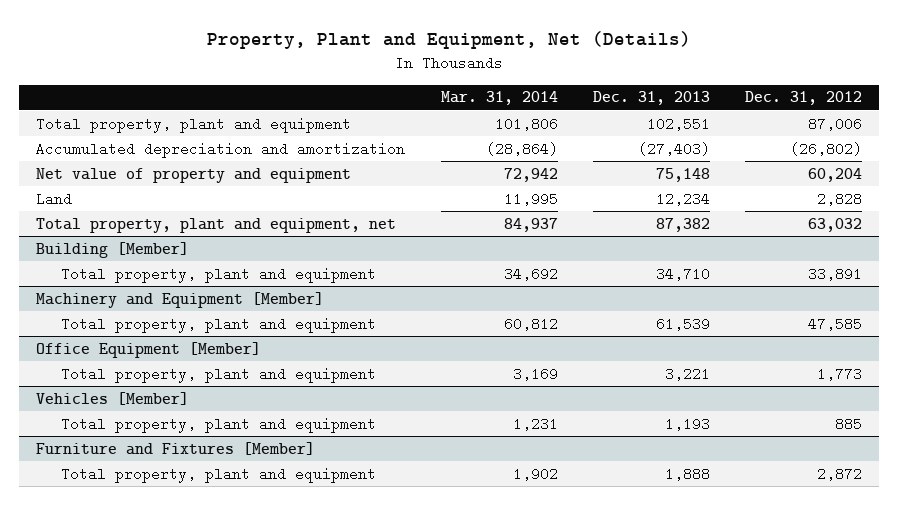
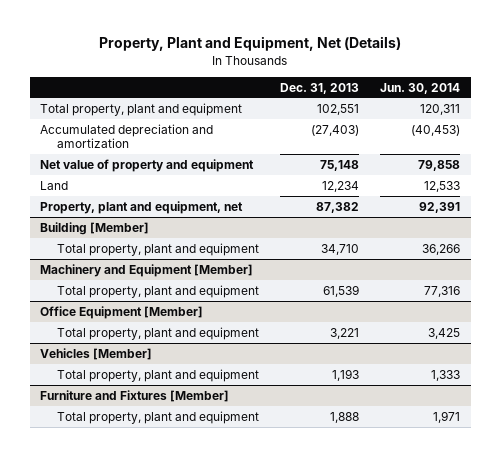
[440,91,558,106] Mar. 31, 2014 -> none
[744,91,862,106] Dec. 31, 2012 -> none
none -> [380,82,461,94] Jun. 30, 2014
[36,217,397,233] Total property, plant and equipment, net -> [40,200,244,214] Property, plant and equipment, net

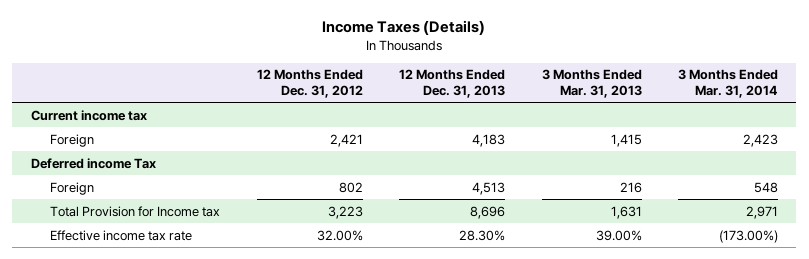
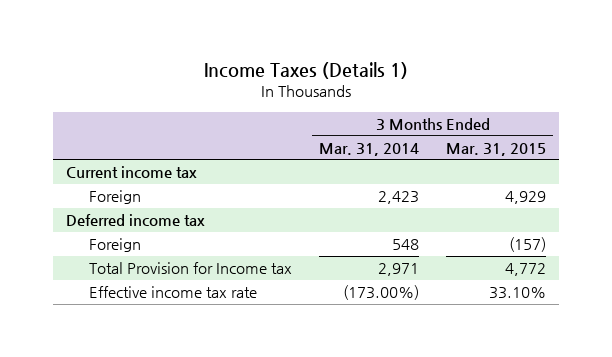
[322,20,486,36] Income Taxes (Details) -> [203,62,408,80] Income Taxes (Details 1)
[256,69,363,98] 12 Months Ended Dec. 31, 2012 -> none
[399,69,506,98] 12 Months Ended Dec. 31, 2013 -> none
[541,69,642,98] 3 Months Ended Mar. 31, 2013 -> none
none -> [445,142,546,156] Mar. 31, 2015
[30,157,156,169] Deferred income Tax -> [65,214,205,227] Deferred income tax

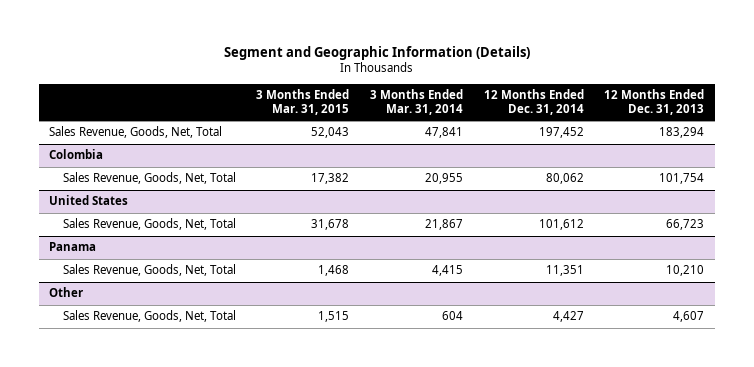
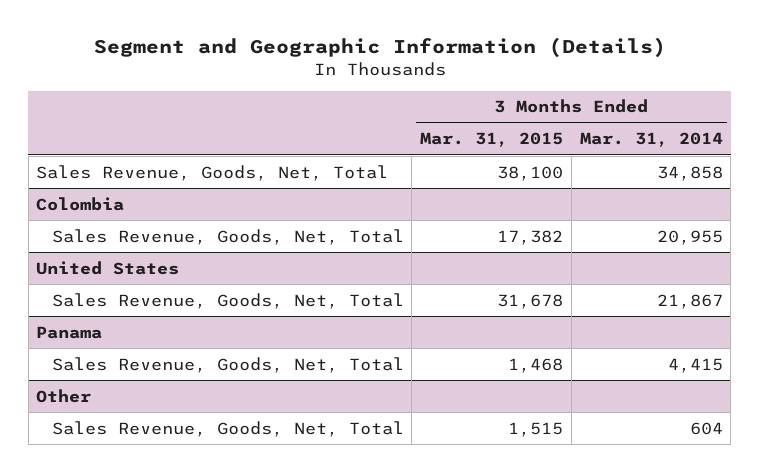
[483,89,584,116] 12 Months Ended Dec. 31, 2014 -> none
[604,89,705,116] 12 Months Ended Dec. 31, 2013 -> none
[311,127,350,139] 52,043 -> [497,165,564,181] 38,100
[424,127,463,139] 47,841 -> [656,165,723,181] 34,858

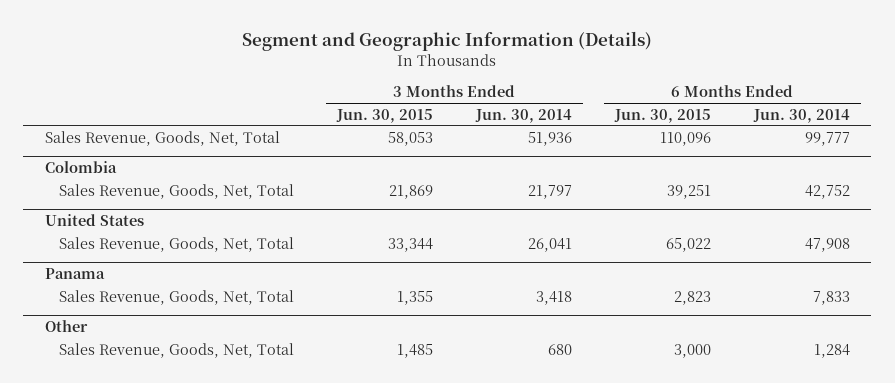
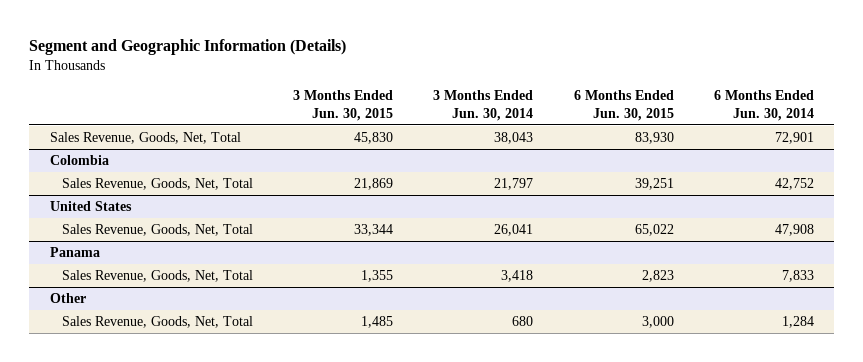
[387,131,433,146] 58,053 -> [354,131,394,144] 45,830
[527,131,572,146] 51,936 -> [494,131,534,144] 38,043
[659,131,711,146] 110,096 -> [634,131,674,144] 83,930
[804,131,850,146] 99,777 -> [774,131,814,144] 72,901

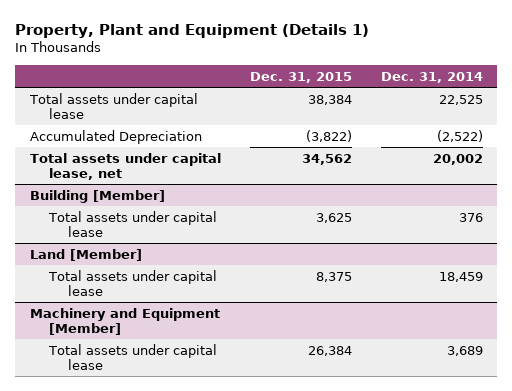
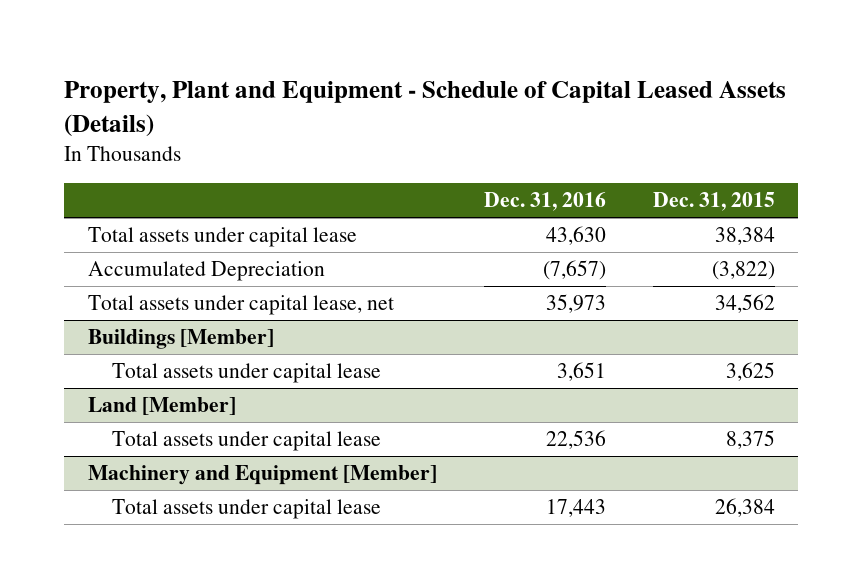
[15,24,370,39] Property, Plant and Equipment (Details 1) -> [64,81,787,137] Property, Plant and Equipment - Schedule of Capital Leased Assets (Details)
[380,71,483,83] Dec. 31, 2014 -> none
none -> [483,192,606,212] Dec. 31, 2016
[29,189,165,203] Building [Member] -> [87,329,274,350] Buildings [Member]

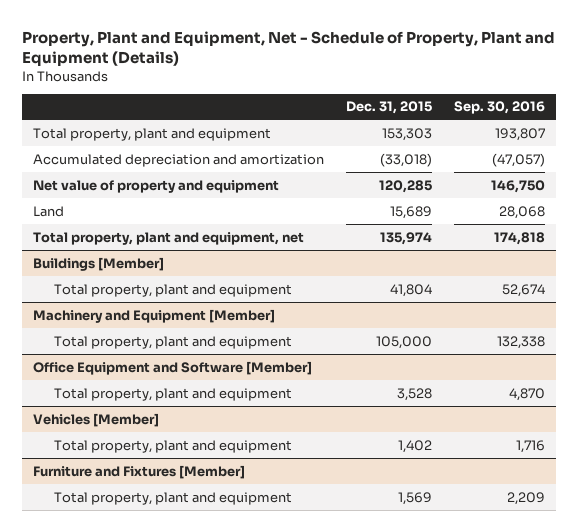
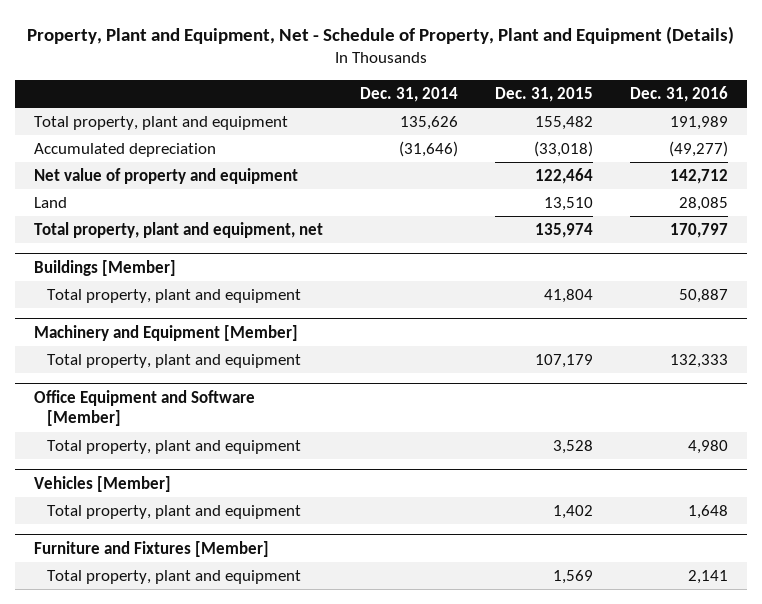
[453,101,545,115] Sep. 30, 2016 -> none
none -> [359,87,458,103] Dec. 31, 2014
none -> [630,86,729,103] Dec. 31, 2016
[381,127,432,141] 153,303 -> [535,116,594,131] 155,482
[33,153,325,167] Accumulated depreciation and amortization -> [33,143,216,158] Accumulated depreciation
[378,179,432,193] 120,285 -> [535,168,594,185] 122,464
[389,205,432,219] 15,689 -> [544,197,594,212] 13,510
[375,335,432,349] 105,000 -> [535,354,594,369] 107,179

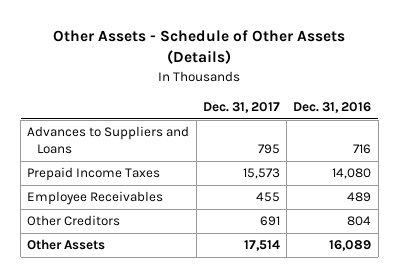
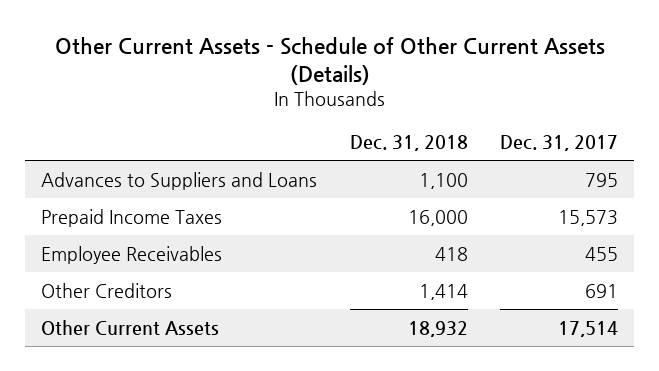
[53,30,346,65] Other Assets - Schedule of Other Assets (Details) -> [54,37,605,85] Other Current Assets - Schedule of Other Current Assets (Details)
[293,101,372,113] Dec. 31, 2016 -> none
none -> [349,134,468,151] Dec. 31, 2018
[27,239,106,251] Other Assets -> [41,319,220,335] Other Current Assets

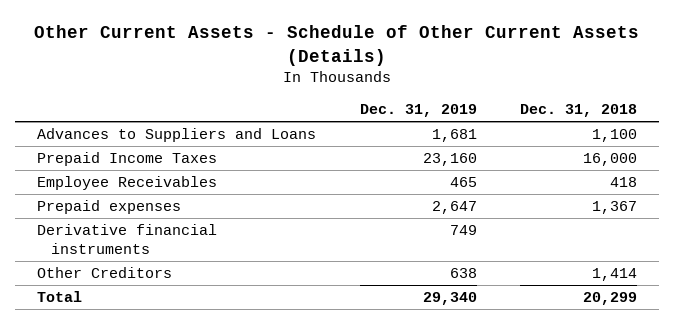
[499,134,618,151] Dec. 31, 2017 -> none
none -> [359,104,477,118] Dec. 31, 2019
none -> [36,200,181,215] Prepaid expenses
none -> [36,224,217,255] Derivative financial instruments
[41,319,220,335] Other Current Assets -> none
none -> [36,291,82,303] Total

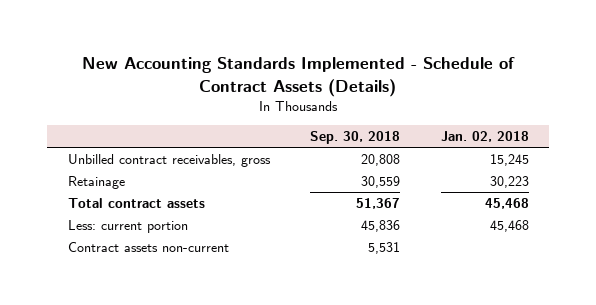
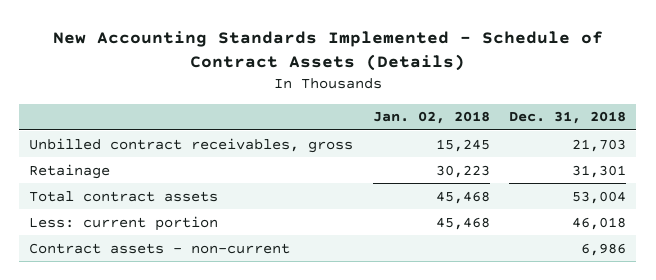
[310,131,401,145] Sep. 30, 2018 -> none
none -> [509,111,627,125] Dec. 31, 2018
[67,242,229,253] Contract assets non-current -> [29,242,291,254] Contract assets - non-current

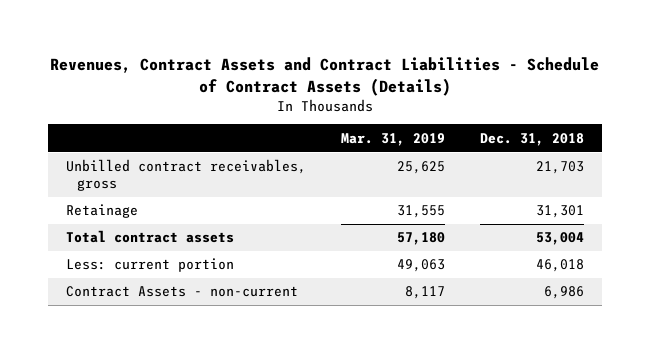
[52,31,603,72] New Accounting Standards Implemented - Schedule of Contract Assets (Details) -> [50,57,600,96] Revenues, Contract Assets and Contract Liabilities - Schedule of Contract Assets (Details)
[372,111,490,125] Jan. 02, 2018 -> none
none -> [341,132,446,146] Mar. 31, 2019
[29,242,291,254] Contract assets - non-current -> [66,286,299,298] Contract Assets - non-current

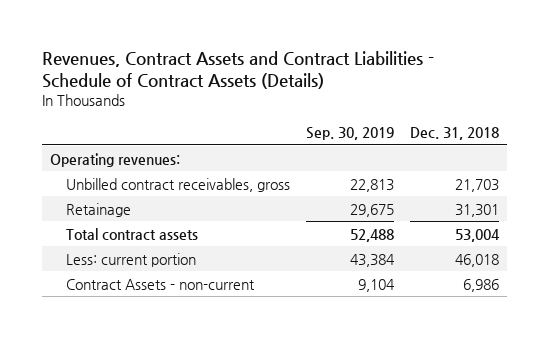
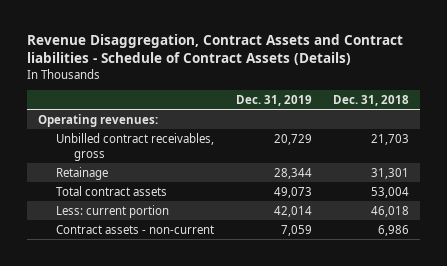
[42,51,435,90] Revenues, Contract Assets and Contract Liabilities - Schedule of Contract Assets (Details) -> [27,34,404,66] Revenue Disaggregation, Contract Assets and Contract liabilities - Schedule of Contract Assets (Details)
[306,127,395,141] Sep. 30, 2019 -> none
none -> [235,94,312,106] Dec. 31, 2019
[66,278,256,290] Contract Assets - non-current -> [56,224,215,234] Contract assets - non-current

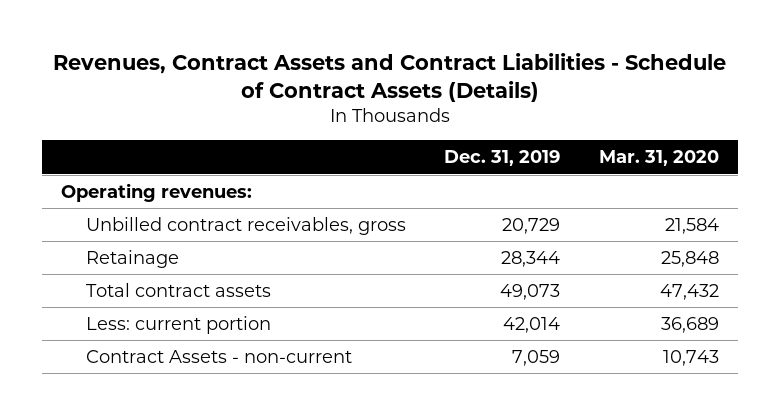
[27,34,404,66] Revenue Disaggregation, Contract Assets and Contract liabilities - Schedule of Contract Assets (Details) -> [53,52,727,102] Revenues, Contract Assets and Contract Liabilities - Schedule of Contract Assets (Details)
[333,94,410,106] Dec. 31, 2018 -> none
none -> [598,150,719,167] Mar. 31, 2020
[56,224,215,234] Contract assets - non-current -> [85,349,352,363] Contract Assets - non-current

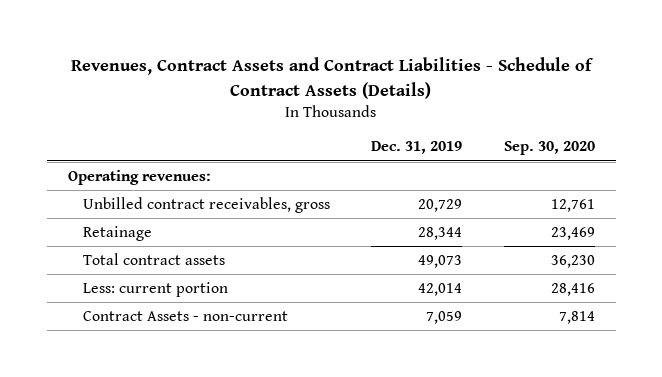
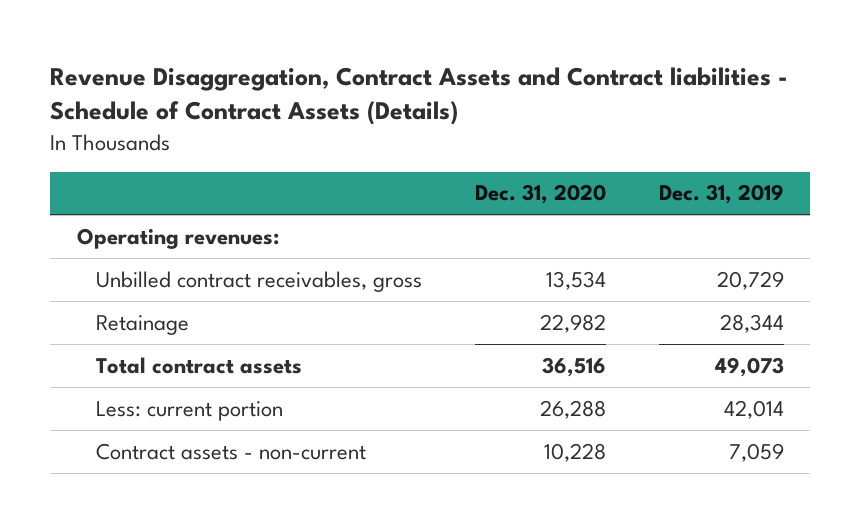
[71,57,595,99] Revenues, Contract Assets and Contract Liabilities - Schedule of Contract Assets (Details) -> [50,66,789,126] Revenue Disaggregation, Contract Assets and Contract liabilities - Schedule of Contract Assets (Details)
[503,141,595,156] Sep. 30, 2020 -> none
none -> [474,184,606,205] Dec. 31, 2020
[82,310,288,321] Contract Assets - non-current -> [95,442,366,460] Contract assets - non-current

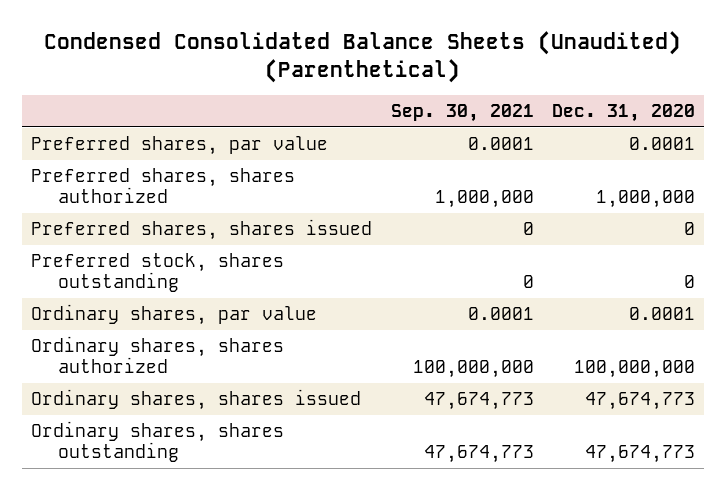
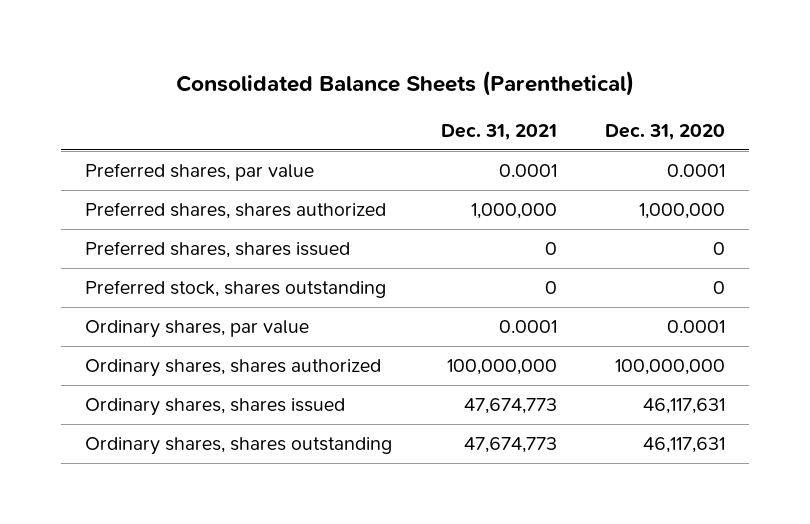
[44,31,682,84] Condensed Consolidated Balance Sheets (Unaudited) (Parenthetical) -> [176,71,635,97] Consolidated Balance Sheets (Parenthetical)
[390,104,534,123] Sep. 30, 2021 -> none
none -> [440,123,557,140] Dec. 31, 2021
[585,392,696,411] 47,674,773 -> [643,398,726,415] 46,117,631
[585,445,696,464] 47,674,773 -> [643,437,726,454] 46,117,631

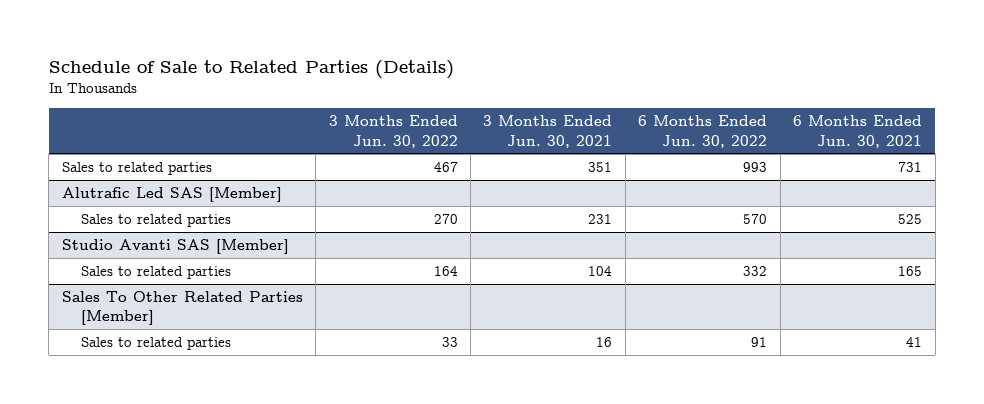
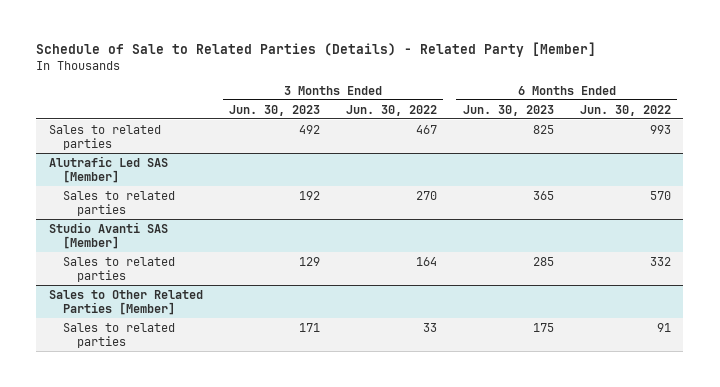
[48,59,454,79] Schedule of Sale to Related Parties (Details) -> [36,42,597,58] Schedule of Sale to Related Parties (Details) - Related Party [Member]
[483,115,613,148] 3 Months Ended Jun. 30, 2021 -> none
[793,115,923,148] 6 Months Ended Jun. 30, 2021 -> none
none -> [229,104,321,116] Jun. 30, 2023
none -> [462,104,554,116] Jun. 30, 2023
[61,291,303,326] Sales To Other Related Parties [Member] -> [49,289,204,315] Sales to Other Related Parties [Member]

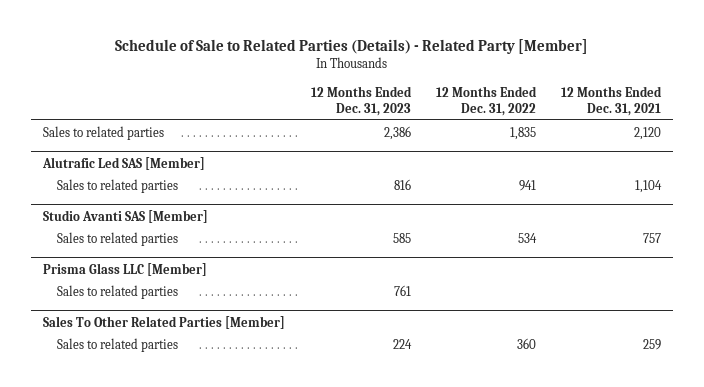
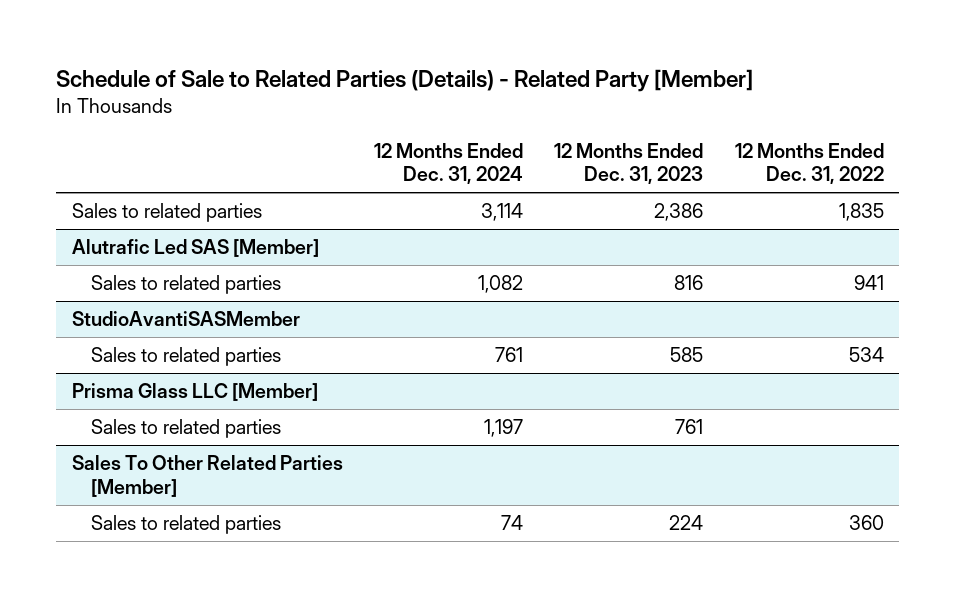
[560,86,662,116] 12 Months Ended Dec. 31, 2021 -> none
none -> [374,142,524,185] 12 Months Ended Dec. 31, 2024
[43,209,209,223] Studio Avanti SAS [Member] -> [71,311,300,327] StudioAvantiSASMember

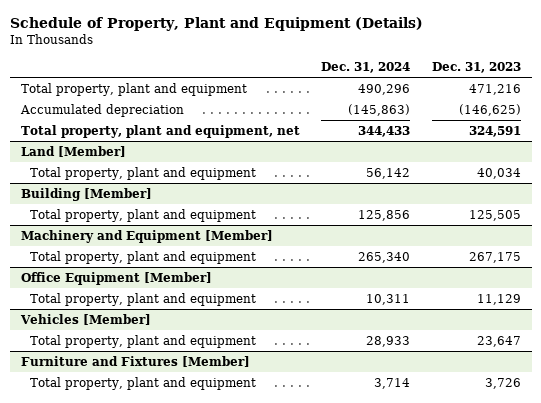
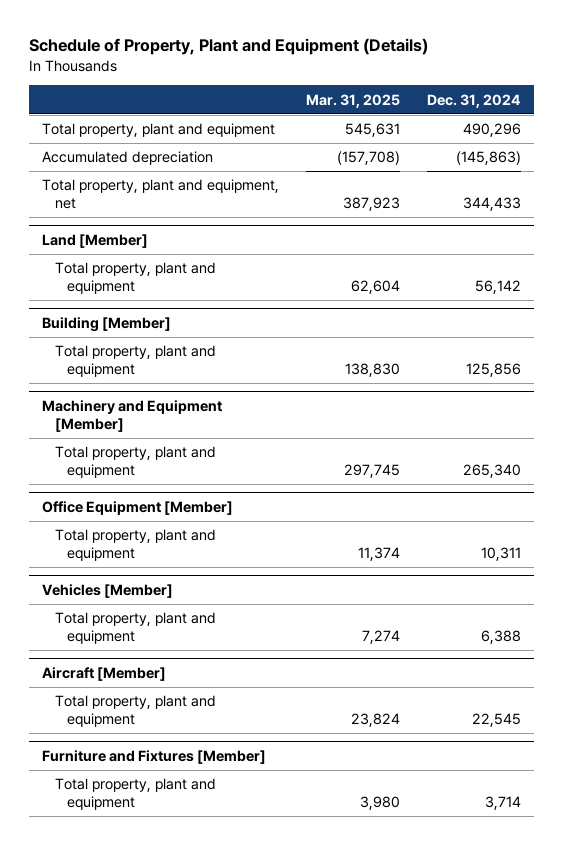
[431,62,521,74] Dec. 31, 2023 -> none
none -> [305,93,400,108] Mar. 31, 2025
[366,335,411,347] 28,933 -> [480,629,521,644] 6,388
none -> [42,667,167,682] Aircraft [Member]
none -> [54,695,216,727] Total property, plant and equipment

